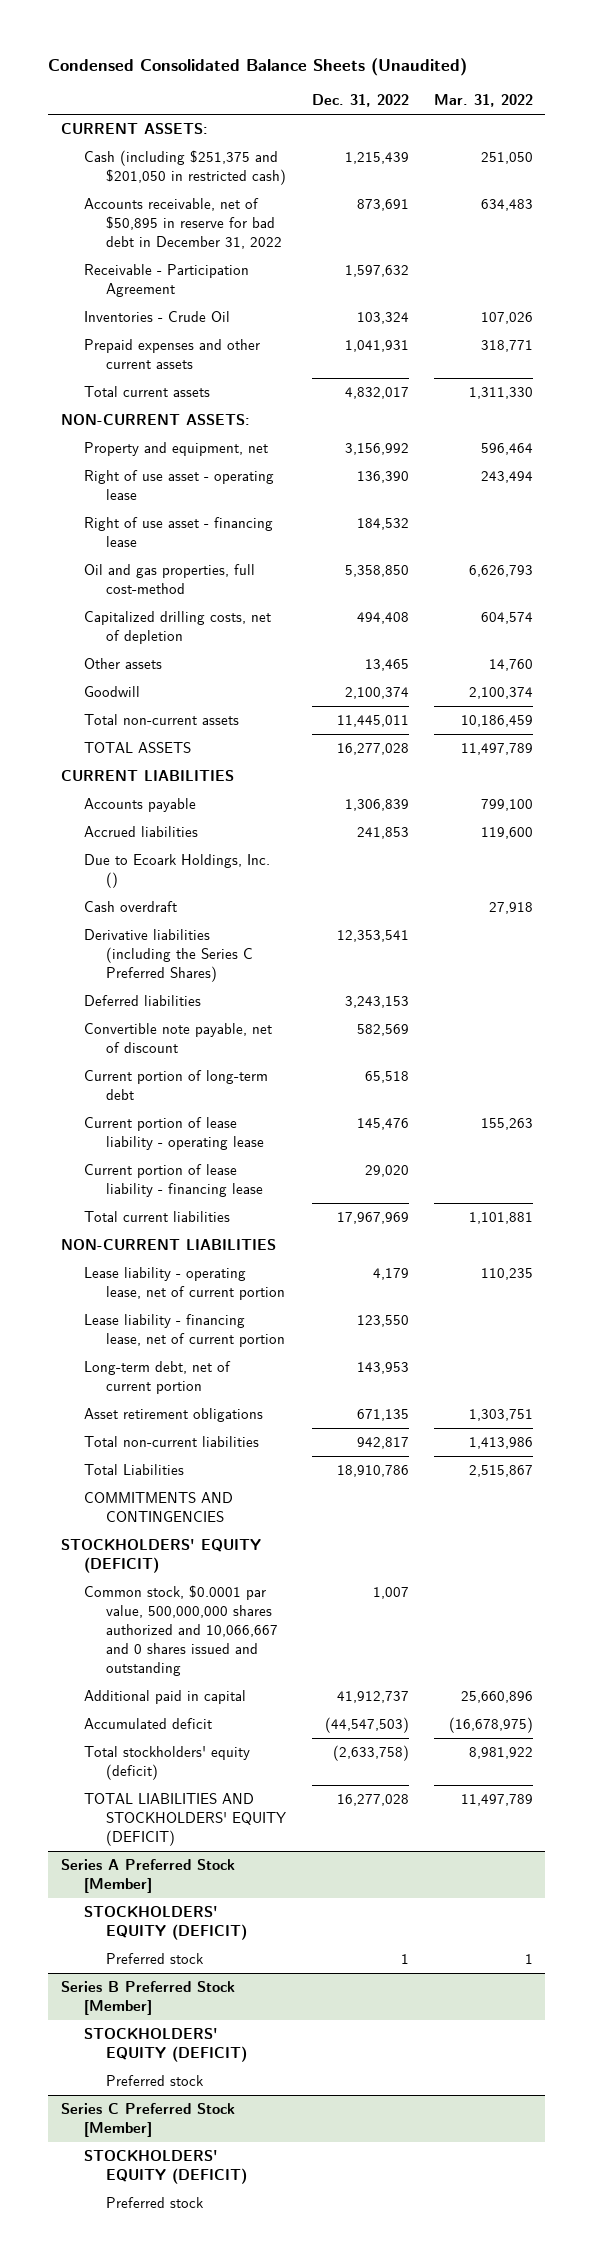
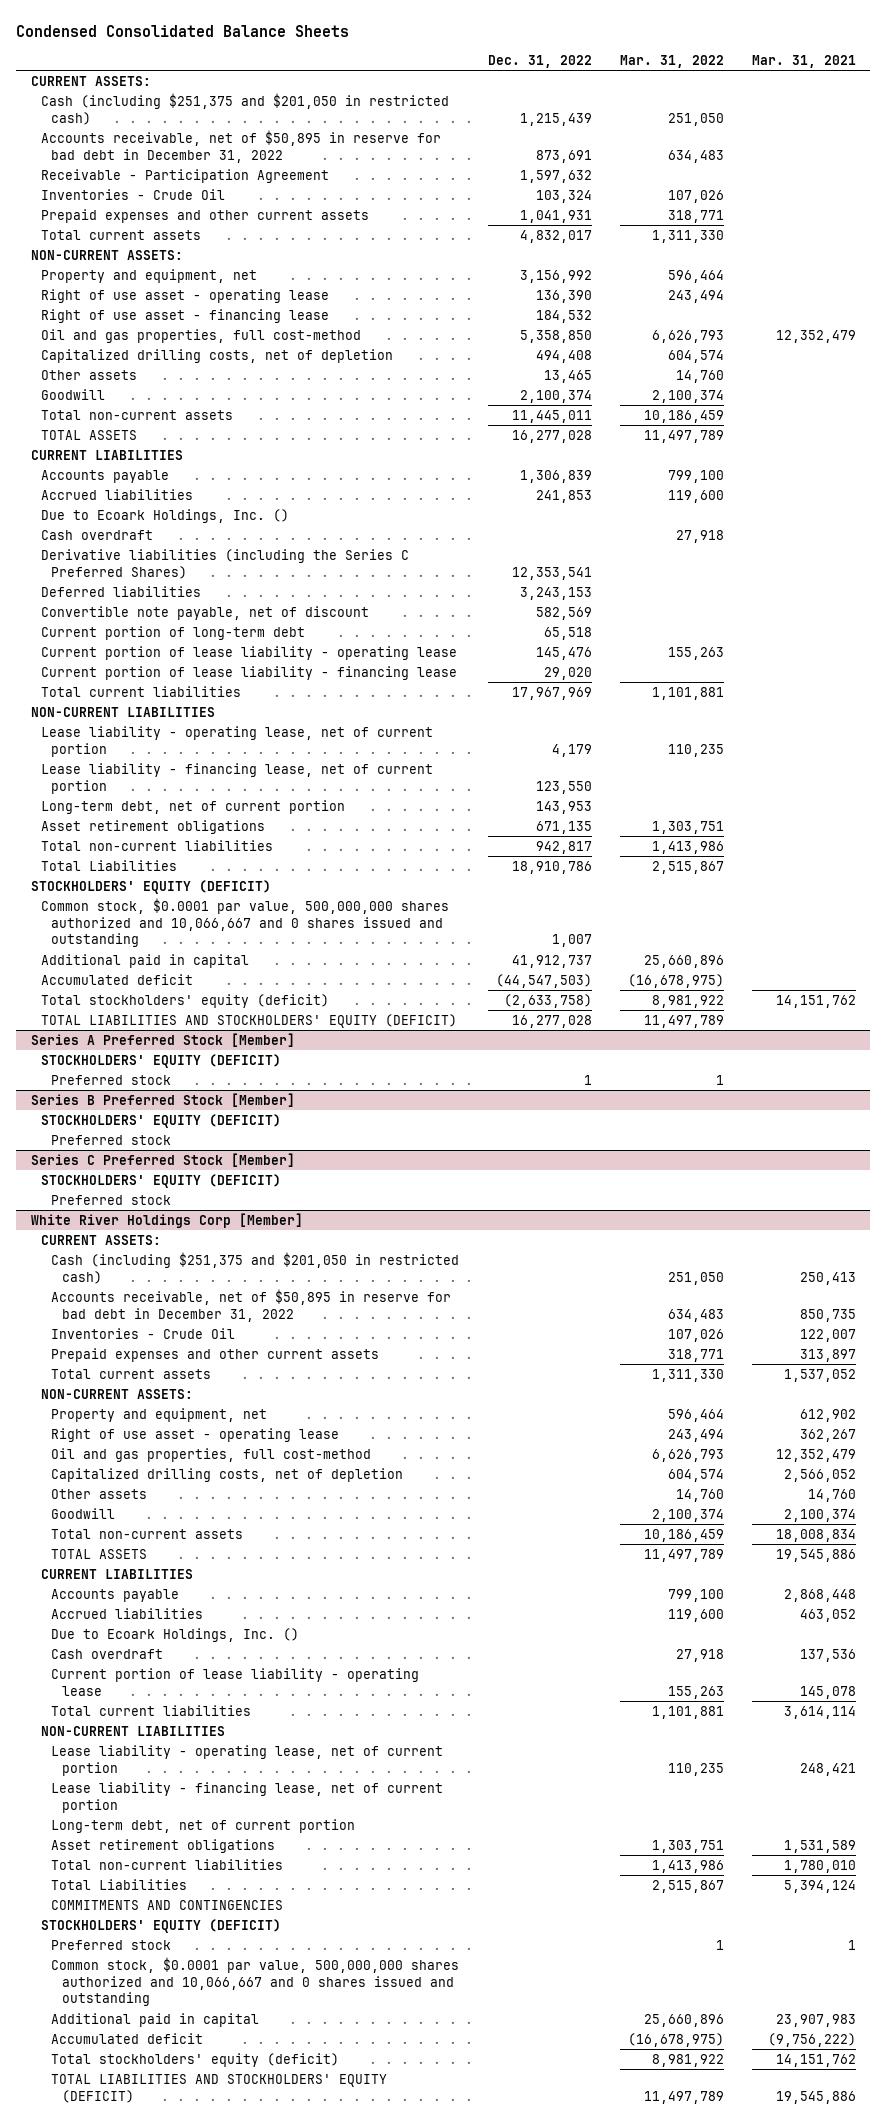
[48,58,468,77] Condensed Consolidated Balance Sheets (Unaudited) -> [16,24,350,37] Condensed Consolidated Balance Sheets
none -> [752,55,857,69] Mar. 31, 2021
[83,1492,233,1523] COMMITMENTS AND CONTINGENCIES -> none
none -> [30,1212,303,1228] White River Holdings Corp [Member]
none -> [40,1234,161,1245] CURRENT ASSETS:
none -> [51,1251,460,1284] Cash (including $251,375 and $201,050 in restricted cash)
none -> [51,1288,452,1322] Accounts receivable, net of $50,895 in reserve for bad debt in December 31, 2022
none -> [51,1327,236,1339] Inventories - Crude Oil
none -> [51,1347,380,1362] Prepaid expenses and other current assets
none -> [51,1368,212,1379] Total current assets
none -> [40,1388,193,1399] NON-CURRENT ASSETS:
none -> [51,1407,268,1422] Property and equipment, net
none -> [51,1427,340,1442] Right of use asset - operating lease
none -> [51,1447,372,1462] Oil and gas properties, full cost-method
none -> [51,1467,404,1482] Capitalized drilling costs, net of depletion
none -> [51,1488,148,1499] Other assets
none -> [51,1507,116,1519] Goodwill
none -> [51,1528,244,1539] Total non-current assets
none -> [51,1548,148,1559] TOTAL ASSETS
none -> [40,1568,193,1579] CURRENT LIABILITIES
none -> [51,1588,180,1602] Accounts payable
none -> [51,1607,204,1619] Accrued liabilities
none -> [51,1627,300,1642] Due to Ecoark Holdings, Inc. ()
none -> [51,1648,164,1659] Cash overdraft
none -> [51,1667,420,1696] Current portion of lease liability - operating lease
none -> [51,1704,252,1716] Total current liabilities
none -> [40,1725,225,1736] NON-CURRENT LIABILITIES
none -> [51,1744,444,1776] Lease liability - operating lease, net of current portion
none -> [51,1781,444,1813] Lease liability - financing lease, net of current portion
none -> [51,1818,356,1833] Long-term debt, net of current portion
none -> [51,1838,276,1853] Asset retirement obligations
none -> [51,1858,284,1870] Total non-current liabilities
none -> [51,1878,188,1890] Total Liabilities
none -> [51,1899,284,1910] COMMITMENTS AND CONTINGENCIES
none -> [40,1918,281,1933] STOCKHOLDERS' EQUITY (DEFICIT)
none -> [51,1939,172,1950] Preferred stock
none -> [51,1956,460,2007] Common stock, $0.0001 par value, 500,000,000 shares authorized and 10,066,667 and 0 shares issued and outstanding
none -> [51,2012,260,2027] Additional paid in capital
none -> [51,2032,204,2044] Accumulated deficit
none -> [51,2052,340,2067] Total stockholders' equity (deficit)
none -> [51,2073,388,2103] TOTAL LIABILITIES AND STOCKHOLDERS' EQUITY (DEFICIT)

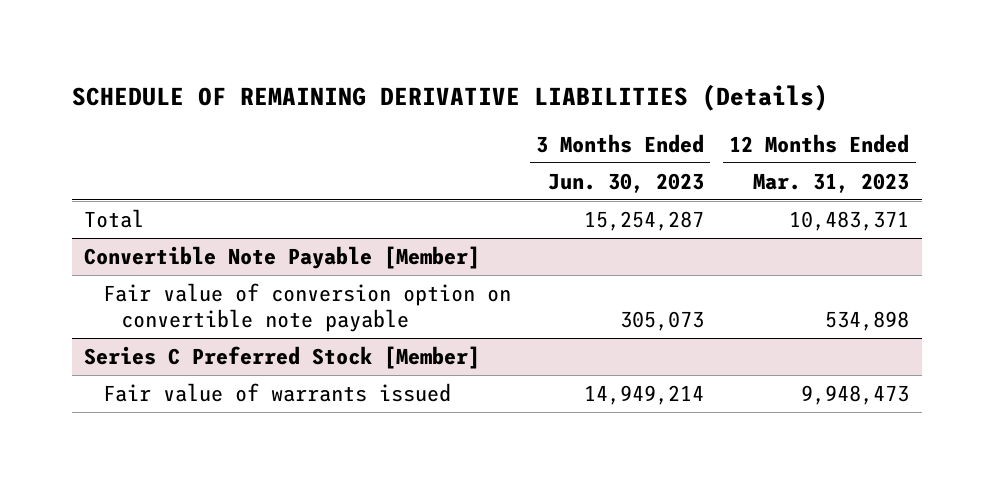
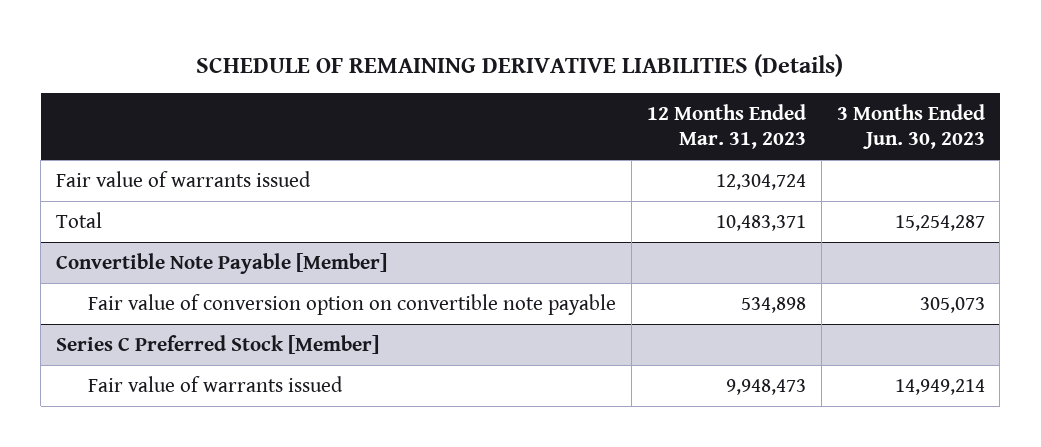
none -> [56,170,312,187] Fair value of warrants issued

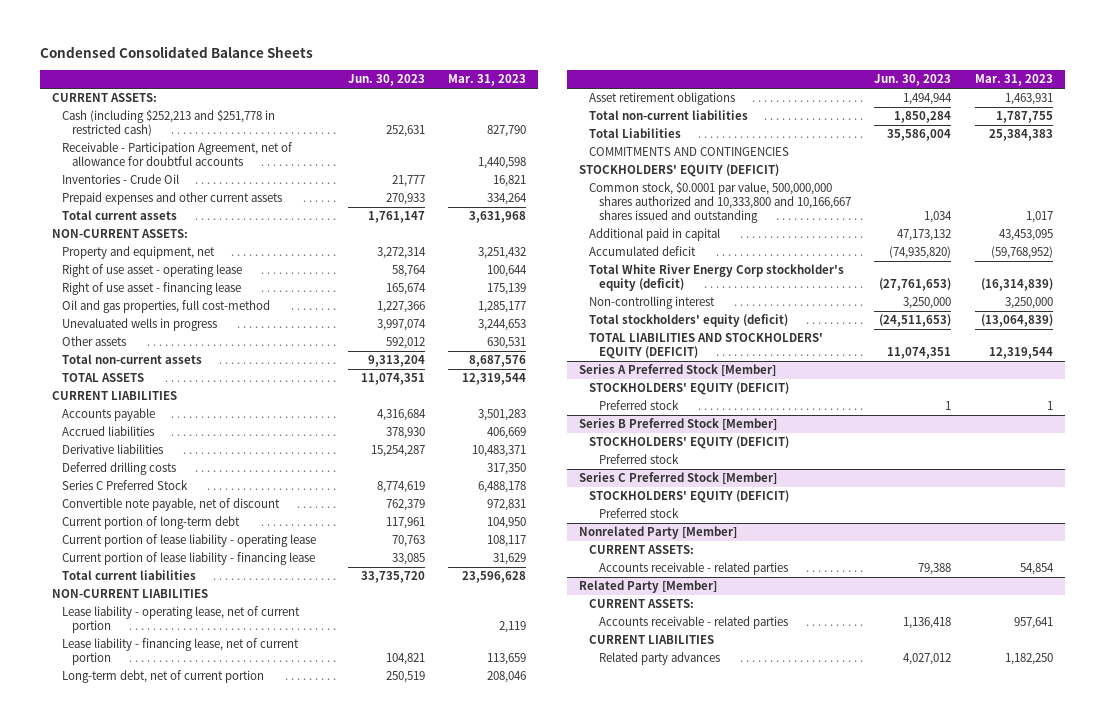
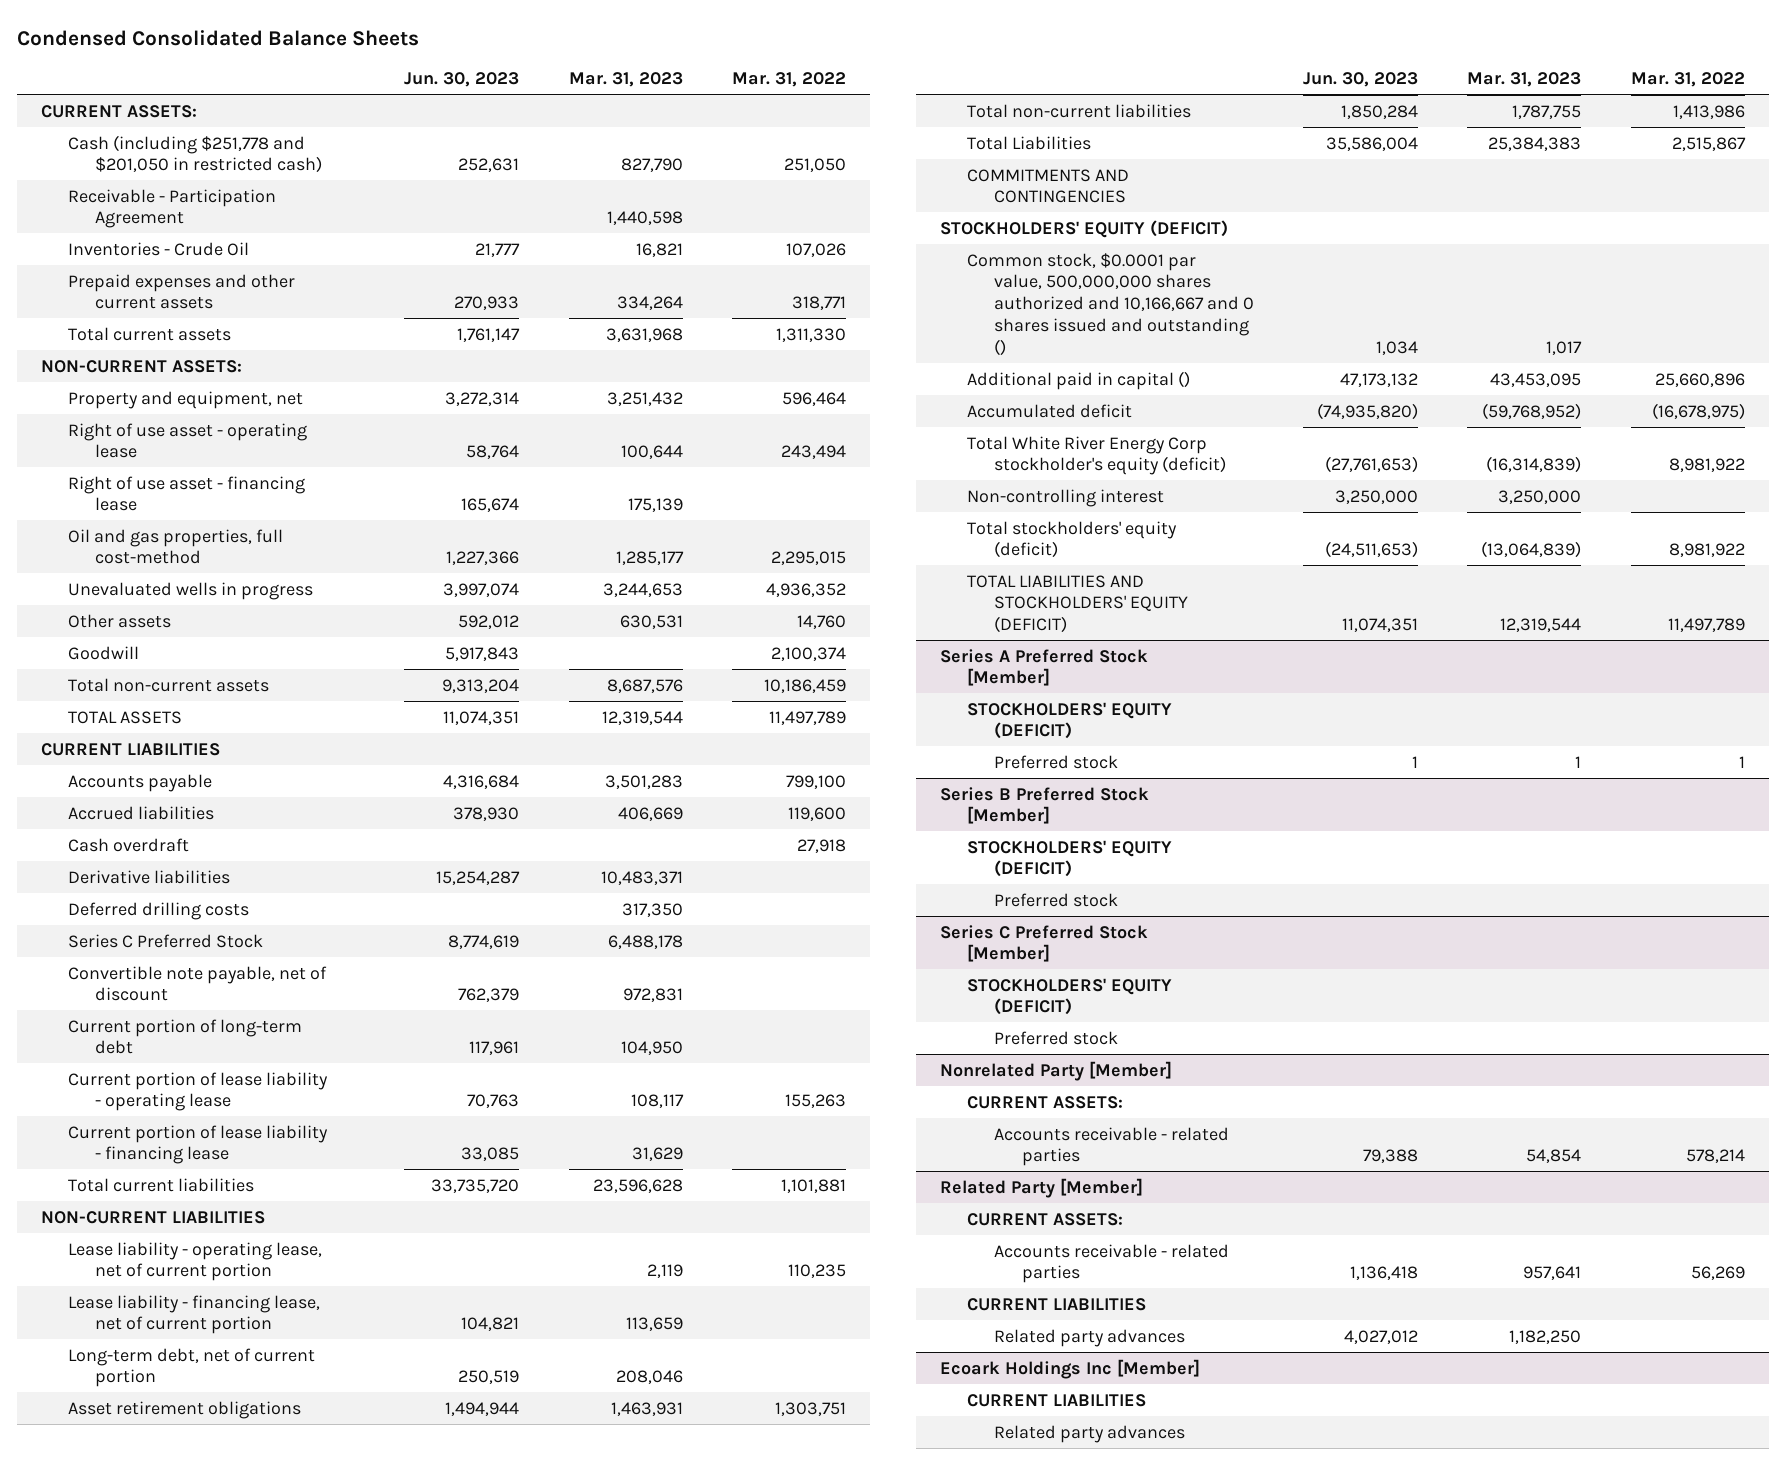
none -> [731,72,846,88] Mar. 31, 2022
[61,110,275,137] Cash (including $252,213 and $251,778 in restricted cash) -> [68,134,323,174] Cash (including $251,778 and $201,050 in restricted cash)
[61,142,293,167] Receivable - Participation Agreement, net of allowance for doubtful accounts -> [68,188,277,229] Receivable - Participation Agreement
none -> [68,645,140,660] Goodwill
none -> [68,837,190,852] Cash overdraft
[588,182,851,224] Common stock, $0.0001 par value, 500,000,000 shares authorized and 10,333,800 and 10,166,667 shares issued and outstanding -> [967,252,1255,356] Common stock, $0.0001 par value, 500,000,000 shares authorized and 10,166,667 and 0 shares issued and outstanding ()
[588,228,720,242] Additional paid in capital -> [967,370,1191,390] Additional paid in capital ()
none -> [940,1358,1201,1379] Ecoark Holdings Inc [Member]
none -> [967,1393,1147,1407] CURRENT LIABILITIES
none -> [994,1424,1186,1443] Related party advances

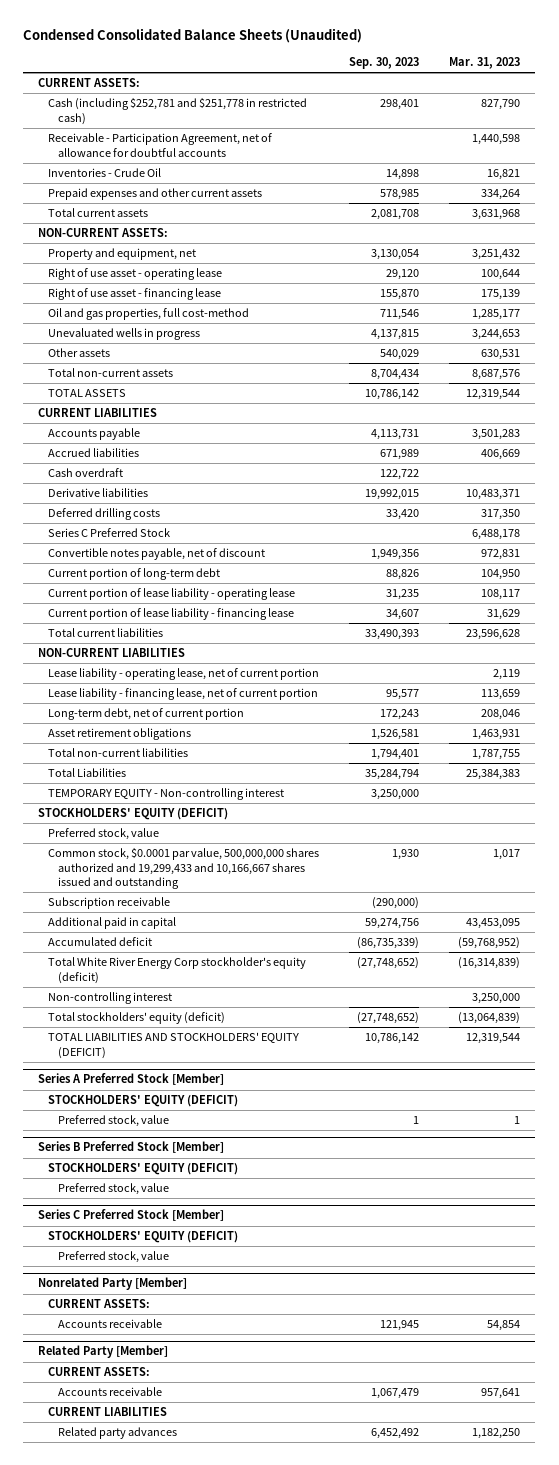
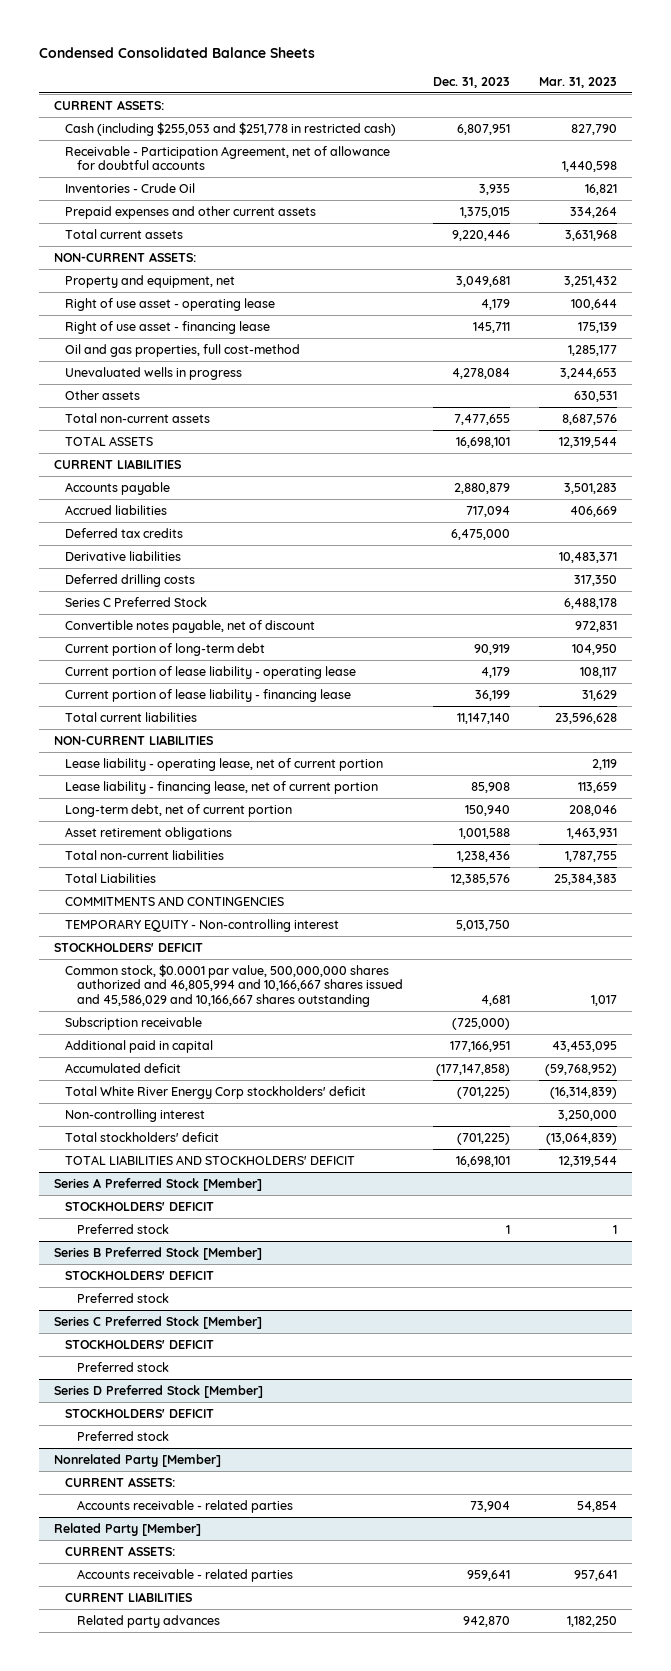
[23,28,363,44] Condensed Consolidated Balance Sheets (Unaudited) -> [38,46,315,58] Condensed Consolidated Balance Sheets
[349,56,420,69] Sep. 30, 2023 -> none
none -> [432,76,510,88] Dec. 31, 2023
[47,97,307,125] Cash (including $252,781 and $251,778 in restricted cash) -> [65,121,397,136] Cash (including $255,053 and $251,778 in restricted cash)
[47,468,123,478] Cash overdraft -> none
none -> [65,527,184,538] Deferred tax credits
none -> [65,895,285,906] COMMITMENTS AND CONTINGENCIES
[47,828,159,841] Preferred stock, value -> none
[38,808,229,821] STOCKHOLDERS' EQUITY (DEFICIT) -> [53,942,203,952] STOCKHOLDERS' DEFICIT
[47,847,319,889] Common stock, $0.0001 par value, 500,000,000 shares authorized and 19,299,433 and 10,166,667 shares issued and outstanding -> [65,963,404,1007] Common stock, $0.0001 par value, 500,000,000 shares authorized and 46,805,994 and 10,166,667 shares issued and 45,586,029 and 10,166,667 shares outstanding
[47,957,306,984] Total White River Energy Corp stockholder's equity (deficit) -> [65,1085,367,1099] Total White River Energy Corp stockholders' deficit
[47,1012,225,1025] Total stockholders' equity (deficit) -> [65,1131,220,1142] Total stockholders' deficit
[47,1032,299,1059] TOTAL LIABILITIES AND STOCKHOLDERS' EQUITY (DEFICIT) -> [65,1154,356,1165] TOTAL LIABILITIES AND STOCKHOLDERS' DEFICIT
[47,1095,238,1108] STOCKHOLDERS' EQUITY (DEFICIT) -> [65,1201,215,1211] STOCKHOLDERS' DEFICIT
[57,1115,169,1128] Preferred stock, value -> [77,1223,170,1234] Preferred stock
[47,1163,238,1176] STOCKHOLDERS' EQUITY (DEFICIT) -> [65,1270,215,1280] STOCKHOLDERS' DEFICIT
[57,1183,169,1196] Preferred stock, value -> [77,1292,170,1303] Preferred stock
[47,1231,238,1244] STOCKHOLDERS' EQUITY (DEFICIT) -> [65,1339,215,1349] STOCKHOLDERS' DEFICIT
[57,1251,169,1264] Preferred stock, value -> [77,1361,170,1372] Preferred stock
none -> [53,1384,263,1398] Series D Preferred Stock [Member]
none -> [65,1408,215,1418] STOCKHOLDERS' DEFICIT
none -> [77,1430,170,1441] Preferred stock
[57,1319,162,1329] Accounts receivable -> [77,1499,294,1513] Accounts receivable - related parties
[57,1387,162,1397] Accounts receivable -> [77,1568,294,1582] Accounts receivable - related parties

